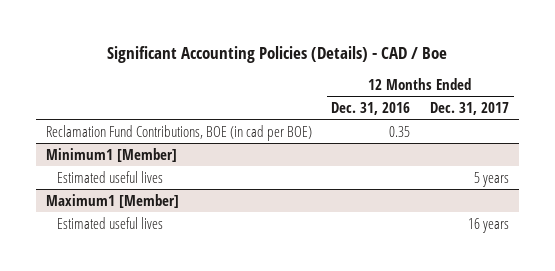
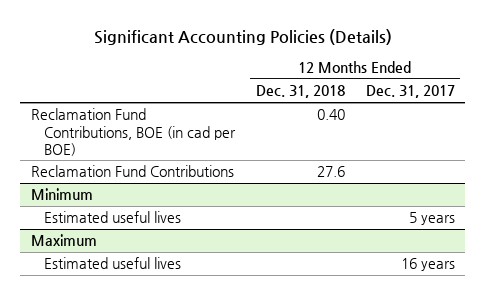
[107,45,448,63] Significant Accounting Policies (Details) - CAD / Boe -> [93,28,392,45] Significant Accounting Policies (Details)
[331,102,411,116] Dec. 31, 2016 -> none
none -> [255,85,345,99] Dec. 31, 2018
none -> [30,165,234,178] Reclamation Fund Contributions
[46,147,178,162] Minimum1 [Member] -> [30,188,93,201] Minimum
[46,193,180,208] Maximum1 [Member] -> [30,234,97,247] Maximum

